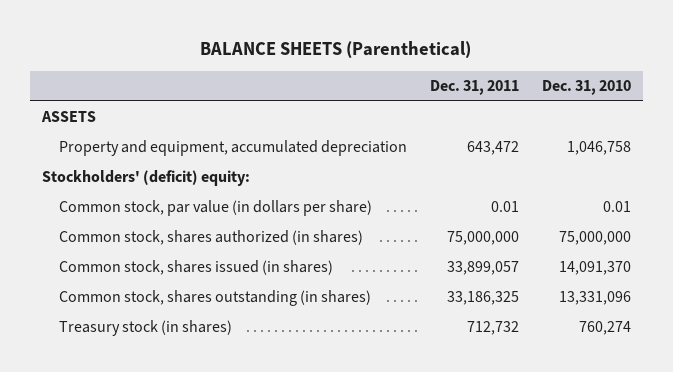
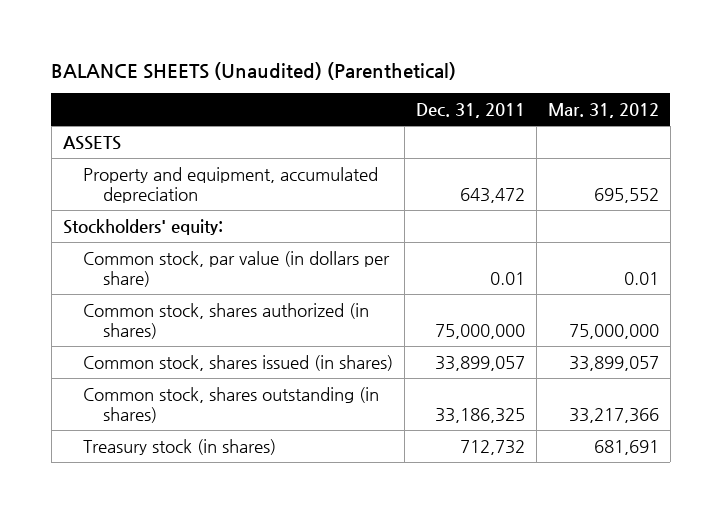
[200,41,472,59] BALANCE SHEETS (Parenthetical) -> [51,61,457,80] BALANCE SHEETS (Unaudited) (Parenthetical)
[542,80,632,96] Dec. 31, 2010 -> none
none -> [547,102,659,118] Mar. 31, 2012
[41,170,250,187] Stockholders' (deficit) equity: -> [62,218,223,235] Stockholders' equity:

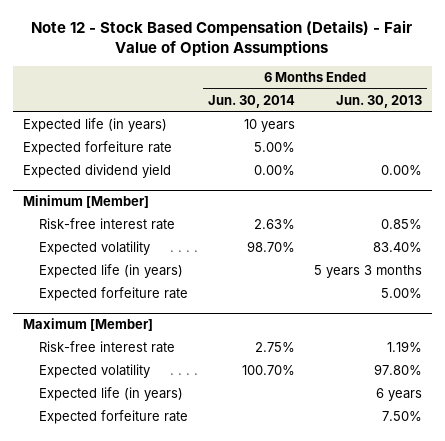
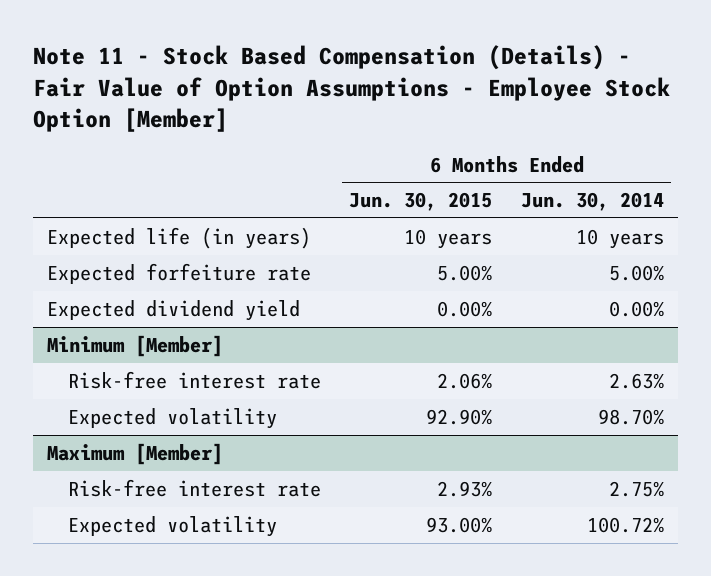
[31,20,413,56] Note 12 - Stock Based Compensation (Details) - Fair Value of Option Assumptions -> [33,45,671,132] Note 11 - Stock Based Compensation (Details) - Fair Value of Option Assumptions - Employee Stock Option [Member]
[336,94,423,108] Jun. 30, 2013 -> none
none -> [349,192,493,212] Jun. 30, 2015
[39,264,184,279] Expected life (in years) -> none
[39,287,189,302] Expected forfeiture rate -> none
[39,387,184,402] Expected life (in years) -> none
[39,410,189,425] Expected forfeiture rate -> none
[241,365,295,376] 100.70% -> [586,516,664,533] 100.72%

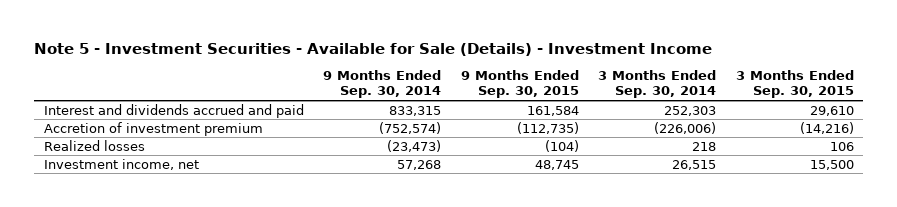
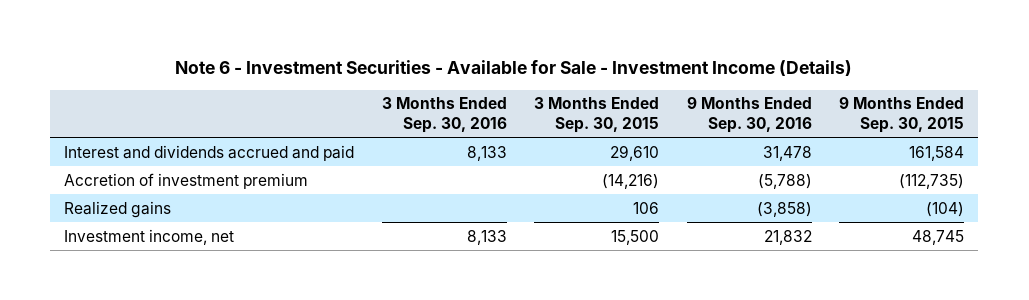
[34,42,713,56] Note 5 - Investment Securities - Available for Sale (Details) - Investment Income -> [175,60,853,77] Note 6 - Investment Securities - Available for Sale - Investment Income (Details)
[323,70,442,99] 9 Months Ended Sep. 30, 2014 -> none
[598,70,717,99] 3 Months Ended Sep. 30, 2014 -> none
none -> [381,97,507,133] 3 Months Ended Sep. 30, 2016
none -> [686,97,812,133] 9 Months Ended Sep. 30, 2016
[43,139,145,151] Realized losses -> [64,200,172,218] Realized gains

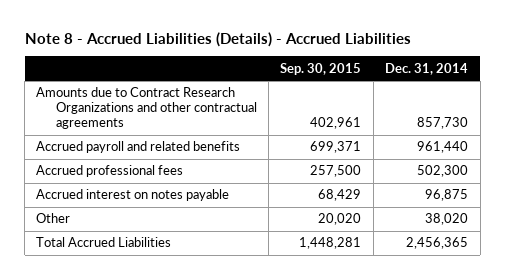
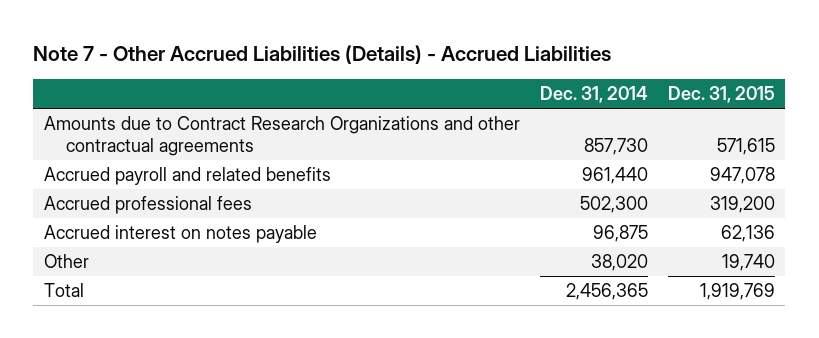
[24,31,411,47] Note 8 - Accrued Liabilities (Details) - Accrued Liabilities -> [33,45,612,65] Note 7 - Other Accrued Liabilities (Details) - Accrued Liabilities
[280,62,362,75] Sep. 30, 2015 -> none
none -> [668,86,776,104] Dec. 31, 2015
[36,237,172,248] Total Accrued Liabilities -> [43,282,84,297] Total

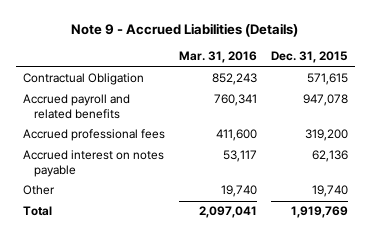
[33,45,612,65] Note 7 - Other Accrued Liabilities (Details) - Accrued Liabilities -> [71,23,299,38] Note 9 - Accrued Liabilities (Details)
[539,86,648,104] Dec. 31, 2014 -> none
none -> [178,51,257,64] Mar. 31, 2016
[43,115,520,156] Amounts due to Contract Research Organizations and other contractual agreements -> [22,73,144,86] Contractual Obligation

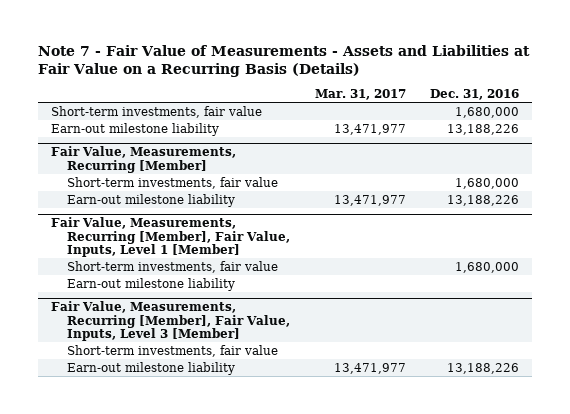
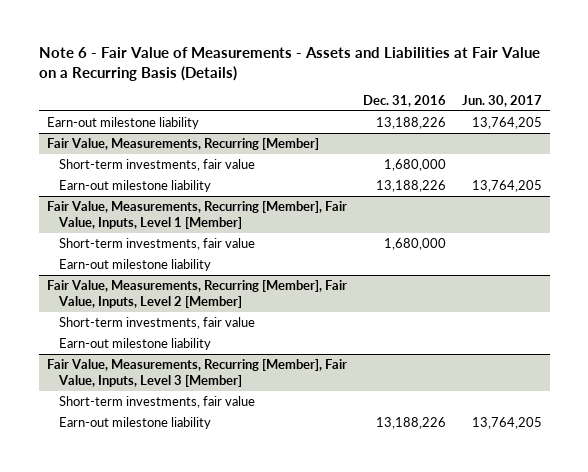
[38,45,531,78] Note 7 - Fair Value of Measurements - Assets and Liabilities at Fair Value on a Recurring Basis (Details) -> [38,47,540,81] Note 6 - Fair Value of Measurements - Assets and Liabilities at Fair Value on a Recurring Basis (Details)
[314,89,406,101] Mar. 31, 2017 -> none
none -> [461,95,542,108] Jun. 30, 2017
[50,105,262,118] Short-term investments, fair value -> none
none -> [46,279,347,309] Fair Value, Measurements, Recurring [Member], Fair Value, Inputs, Level 2 [Member]
none -> [59,316,256,329] Short-term investments, fair value
none -> [59,337,212,350] Earn-out milestone liability

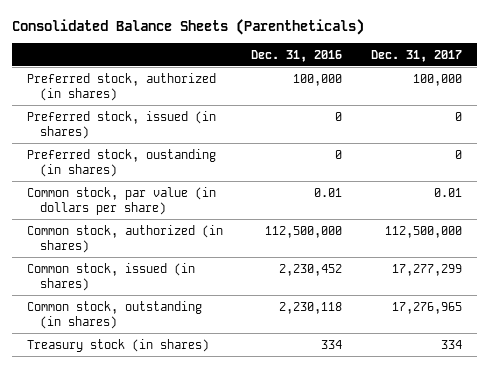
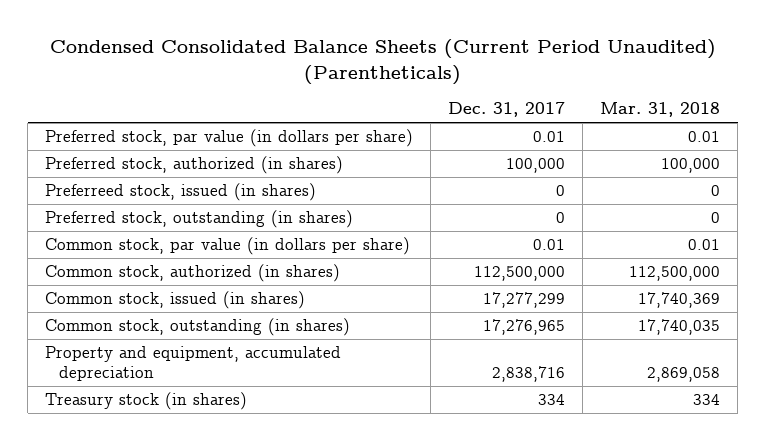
[12,18,365,35] Consolidated Balance Sheets (Parentheticals) -> [49,39,716,85] Condensed Consolidated Balance Sheets (Current Period Unaudited) (Parentheticals)
[251,49,343,62] Dec. 31, 2016 -> none
none -> [600,102,721,118] Mar. 31, 2018
none -> [45,129,414,148] Preferred stock, par value (in dollars per share)
[26,110,216,140] Preferred stock, issued (in shares) -> [45,183,317,202] Preferreed stock, issued (in shares)
[26,148,216,178] Preferred stock, oustanding (in shares) -> [45,210,354,229] Preferred stock, outstanding (in shares)
none -> [45,346,342,381] Property and equipment, accumulated depreciation

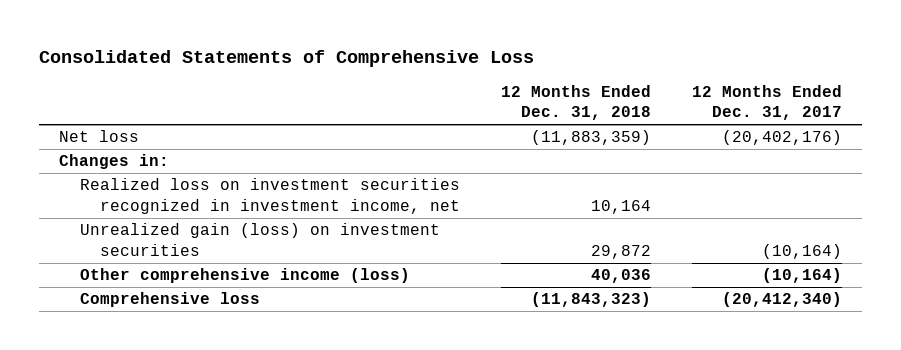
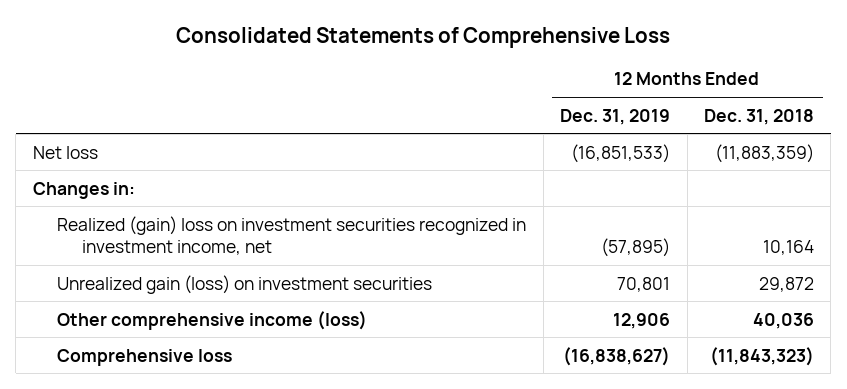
[691,84,842,121] 12 Months Ended Dec. 31, 2017 -> none
none -> [560,108,671,125] Dec. 31, 2019
[79,178,461,214] Realized loss on investment securities recognized in investment income, net -> [57,215,527,255] Realized (gain) loss on investment securities recognized in investment income, net

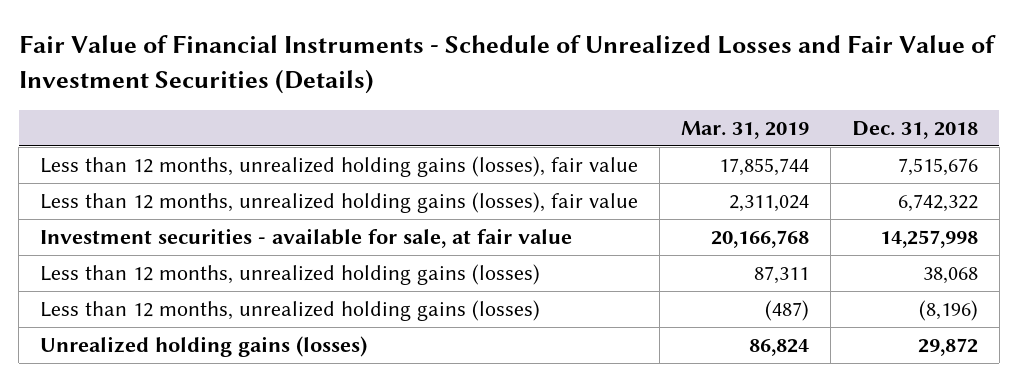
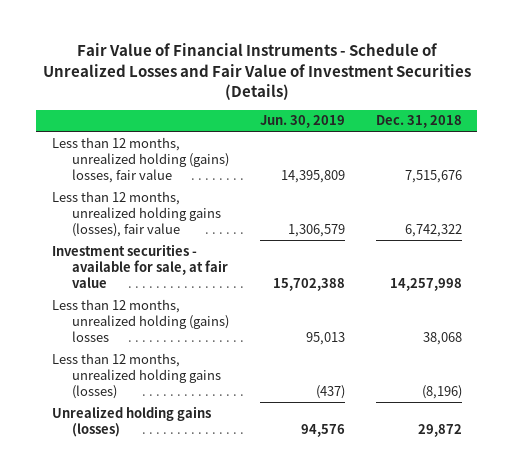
[680,121,809,140] Mar. 31, 2019 -> none
none -> [259,115,345,129] Jun. 30, 2019
[40,156,639,178] Less than 12 months, unrealized holding gains (losses), fair value -> [51,136,230,184] Less than 12 months, unrealized holding (gains) losses, fair value
[40,264,541,286] Less than 12 months, unrealized holding gains (losses) -> [51,298,230,343] Less than 12 months, unrealized holding (gains) losses

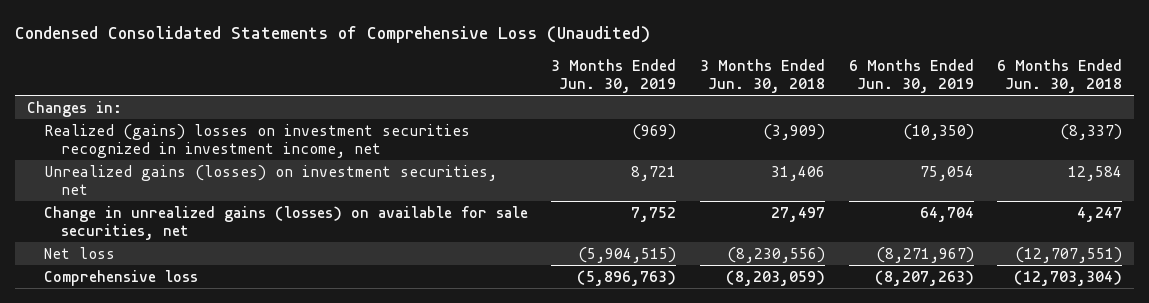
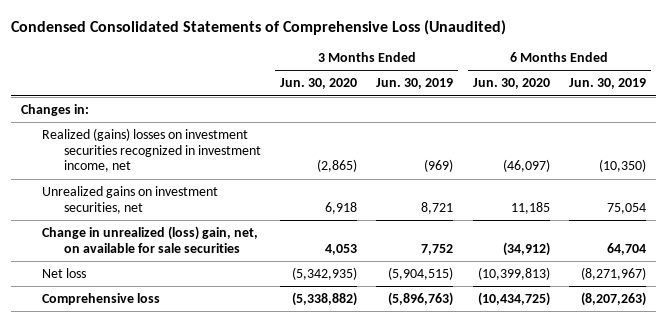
[699,59,825,94] 3 Months Ended Jun. 30, 2018 -> none
[997,59,1123,94] 6 Months Ended Jun. 30, 2018 -> none
none -> [279,78,357,90] Jun. 30, 2020
none -> [472,78,550,90] Jun. 30, 2020
[43,164,497,195] Unrealized gains (losses) on investment securities, net -> [42,185,219,214] Unrealized gains on investment securities, net
[43,205,528,240] Change in unrealized gains (losses) on available for sale securities, net -> [42,225,259,253] Change in unrealized (loss) gain, net, on available for sale securities

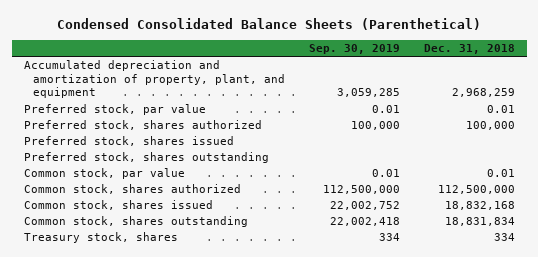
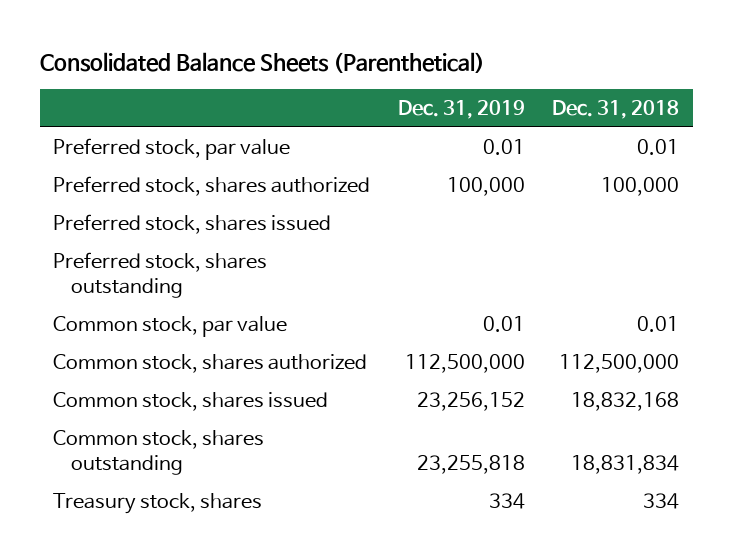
[57,17,482,30] Condensed Consolidated Balance Sheets (Parenthetical) -> [39,51,485,73] Consolidated Balance Sheets (Parenthetical)
[309,44,401,55] Sep. 30, 2019 -> none
none -> [397,99,525,119] Dec. 31, 2019
[23,60,286,99] Accumulated depreciation and amortization of property, plant, and equipment -> none

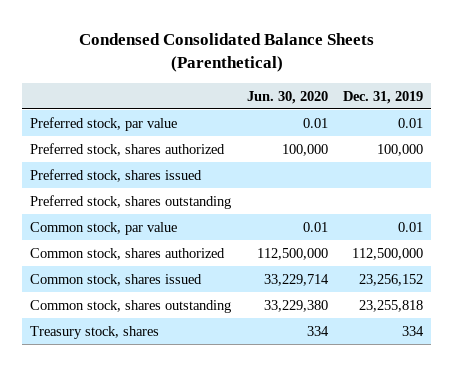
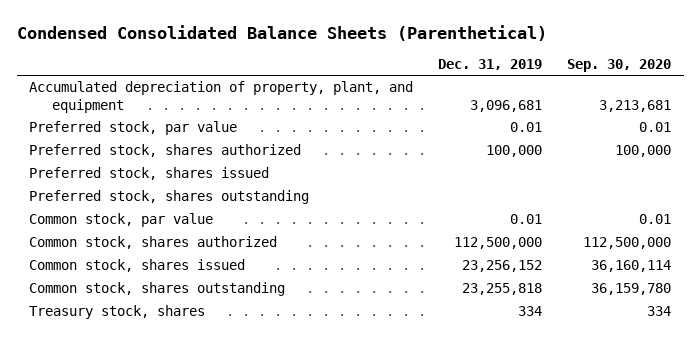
[246,90,328,104] Jun. 30, 2020 -> none
none -> [567,59,672,73] Sep. 30, 2020
none -> [29,81,414,114] Accumulated depreciation of property, plant, and equipment

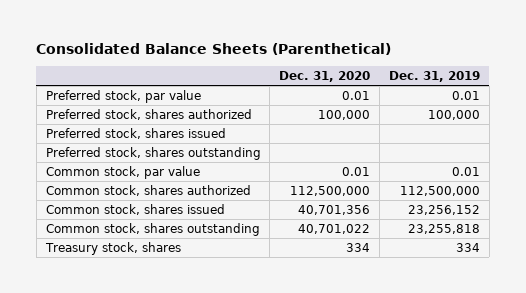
[16,24,547,41] Condensed Consolidated Balance Sheets (Parenthetical) -> [36,43,392,56] Consolidated Balance Sheets (Parenthetical)
[567,59,672,73] Sep. 30, 2020 -> none
none -> [279,70,371,82] Dec. 31, 2020
[29,81,414,114] Accumulated depreciation of property, plant, and equipment -> none

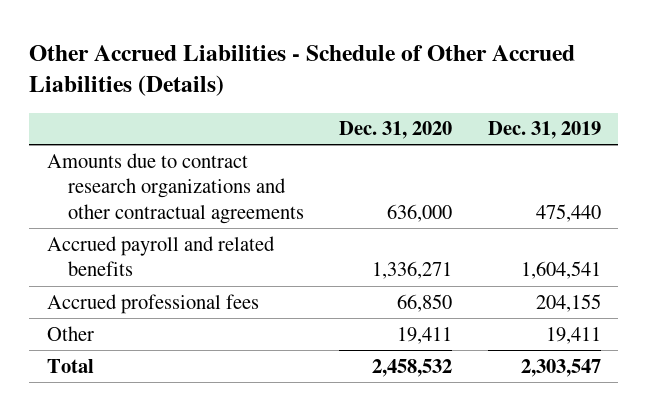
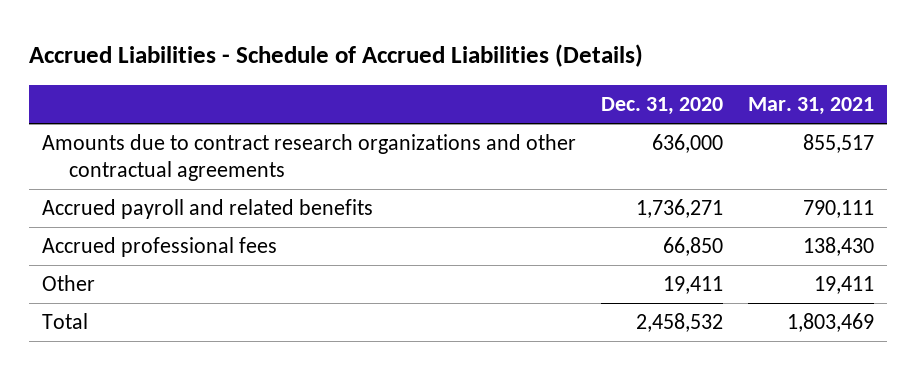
[29,44,576,97] Other Accrued Liabilities - Schedule of Other Accrued Liabilities (Details) -> [29,44,644,68] Accrued Liabilities - Schedule of Accrued Liabilities (Details)
[487,121,601,140] Dec. 31, 2019 -> none
none -> [748,97,875,116] Mar. 31, 2021
[372,261,453,280] 1,336,271 -> [636,198,724,218] 1,736,271

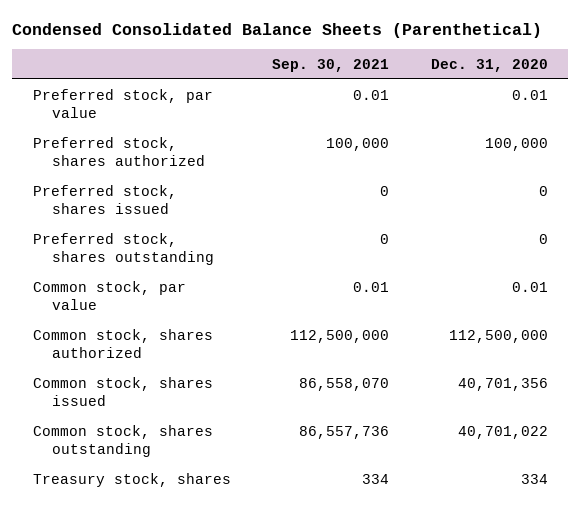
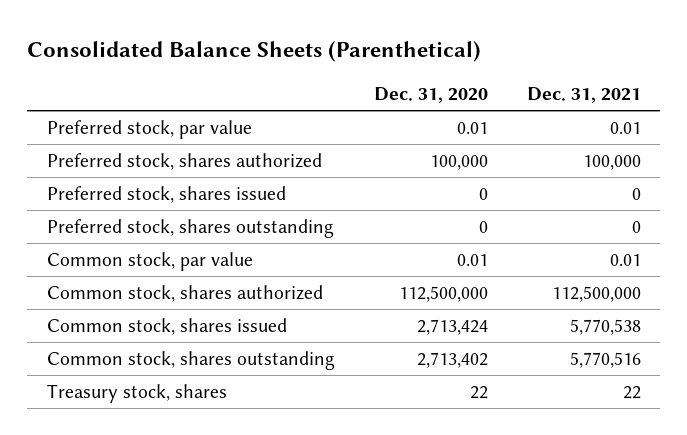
[12,22,543,38] Condensed Consolidated Balance Sheets (Parenthetical) -> [27,41,482,63] Consolidated Balance Sheets (Parenthetical)
[272,58,390,72] Sep. 30, 2021 -> none
none -> [526,87,641,104] Dec. 31, 2021
[457,377,548,391] 40,701,356 -> [416,318,488,335] 2,713,424
[457,425,548,439] 40,701,022 -> [416,351,488,368] 2,713,402
[520,473,548,484] 334 -> [469,385,488,399] 22

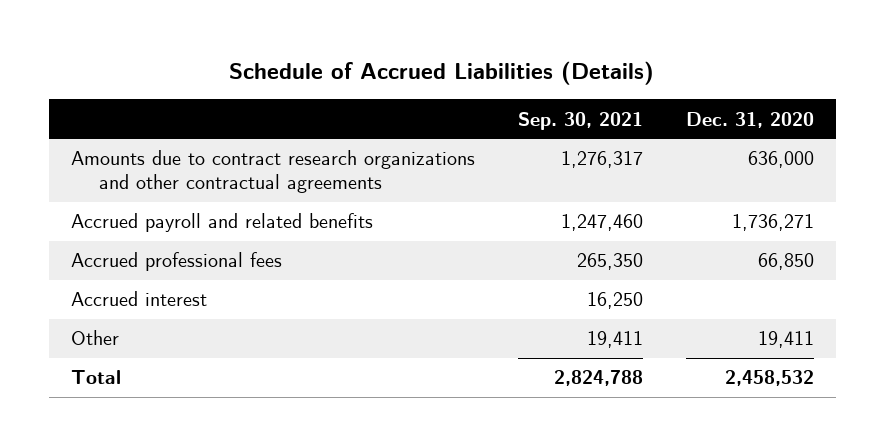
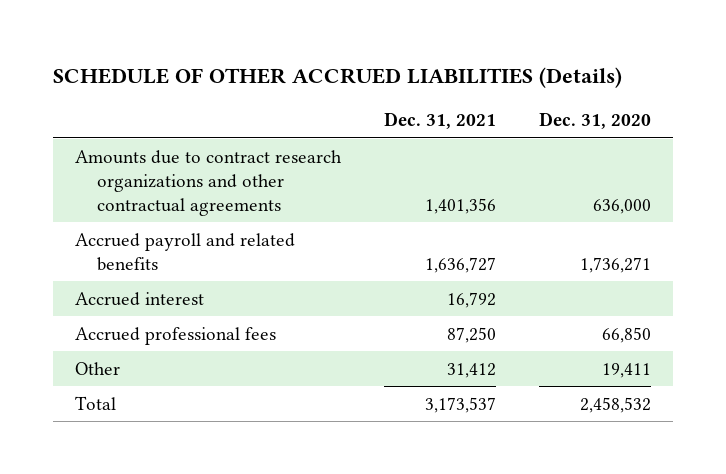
[229,61,655,86] Schedule of Accrued Liabilities (Details) -> [53,67,623,89] SCHEDULE OF OTHER ACCRUED LIABILITIES (Details)
[517,111,643,130] Sep. 30, 2021 -> none
none -> [383,112,496,130] Dec. 31, 2021
[70,252,282,272] Accrued professional fees -> [74,326,276,345] Accrued professional fees

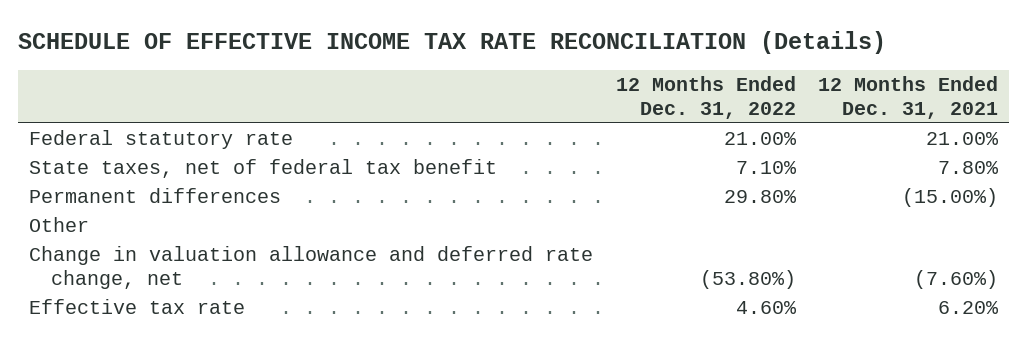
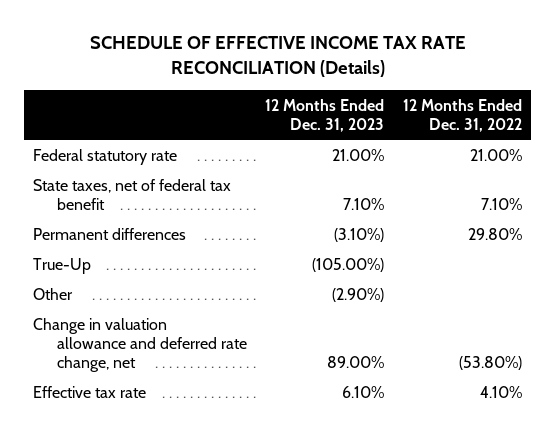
[818,76,999,119] 12 Months Ended Dec. 31, 2021 -> none
none -> [265,99,385,132] 12 Months Ended Dec. 31, 2023
none -> [33,257,92,274] True-Up
[735,301,797,315] 4.60% -> [480,385,523,398] 4.10%

